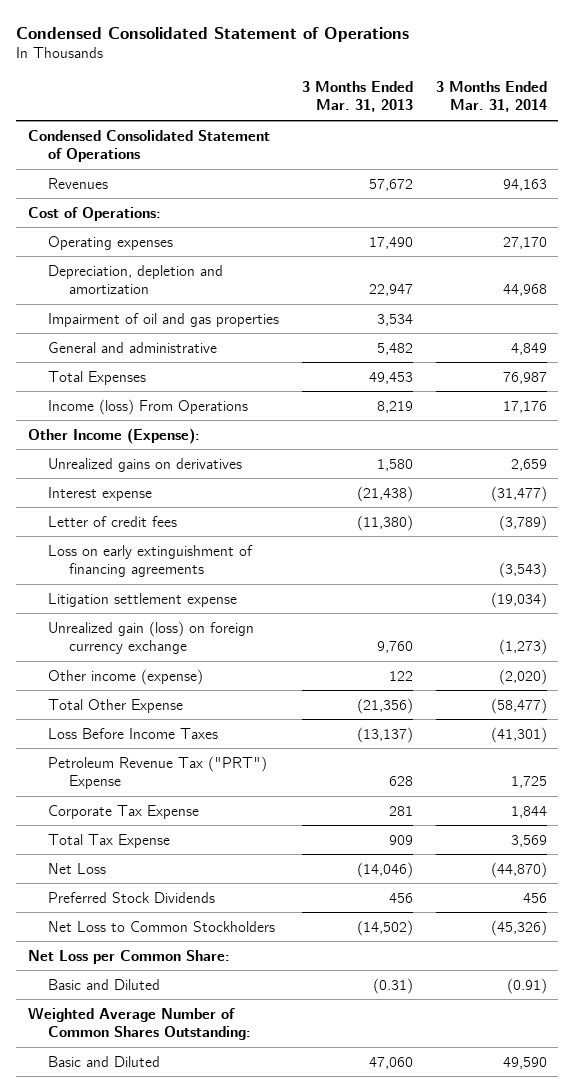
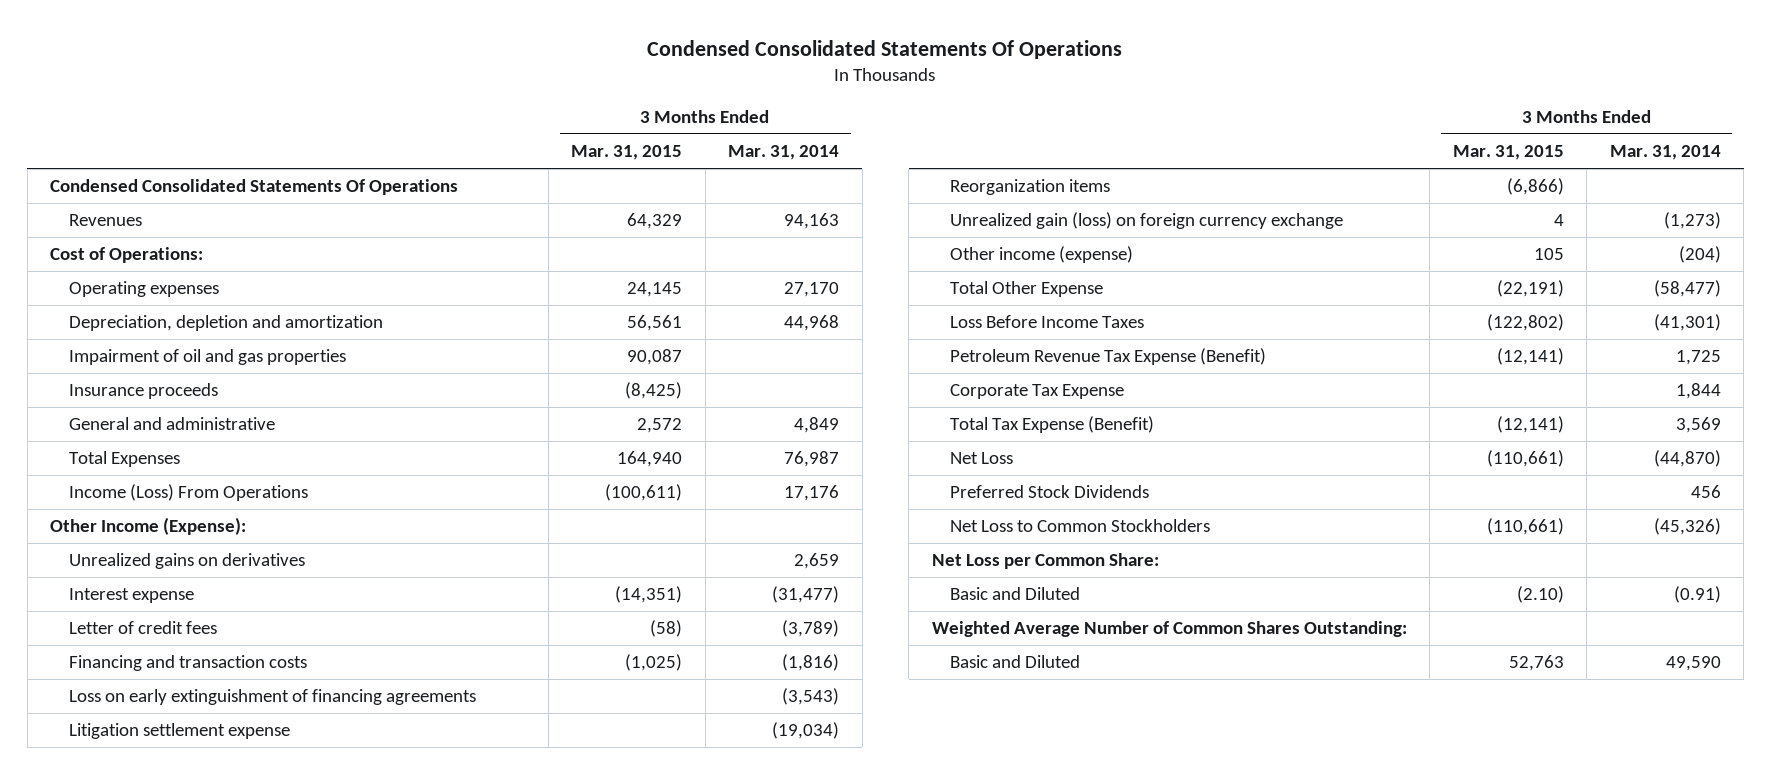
[16,26,410,42] Condensed Consolidated Statement of Operations -> [647,40,1123,60] Condensed Consolidated Statements Of Operations
[301,81,413,113] 3 Months Ended Mar. 31, 2013 -> none
none -> [571,145,683,161] Mar. 31, 2015
[27,129,270,162] Condensed Consolidated Statement of Operations -> [50,179,459,196] Condensed Consolidated Statements Of Operations
none -> [68,383,218,400] Insurance proceeds
[48,398,249,415] Income (loss) From Operations -> [68,484,308,502] Income (Loss) From Operations
none -> [68,655,307,672] Financing and transaction costs
none -> [950,179,1111,196] Reorganization items
[498,668,547,685] (2,020) -> [1678,246,1721,264] (204)
[48,755,268,789] Petroleum Revenue Tax ("PRT") Expense -> [950,348,1267,366] Petroleum Revenue Tax Expense (Benefit)
[48,833,171,848] Total Tax Expense -> [950,416,1155,434] Total Tax Expense (Benefit)

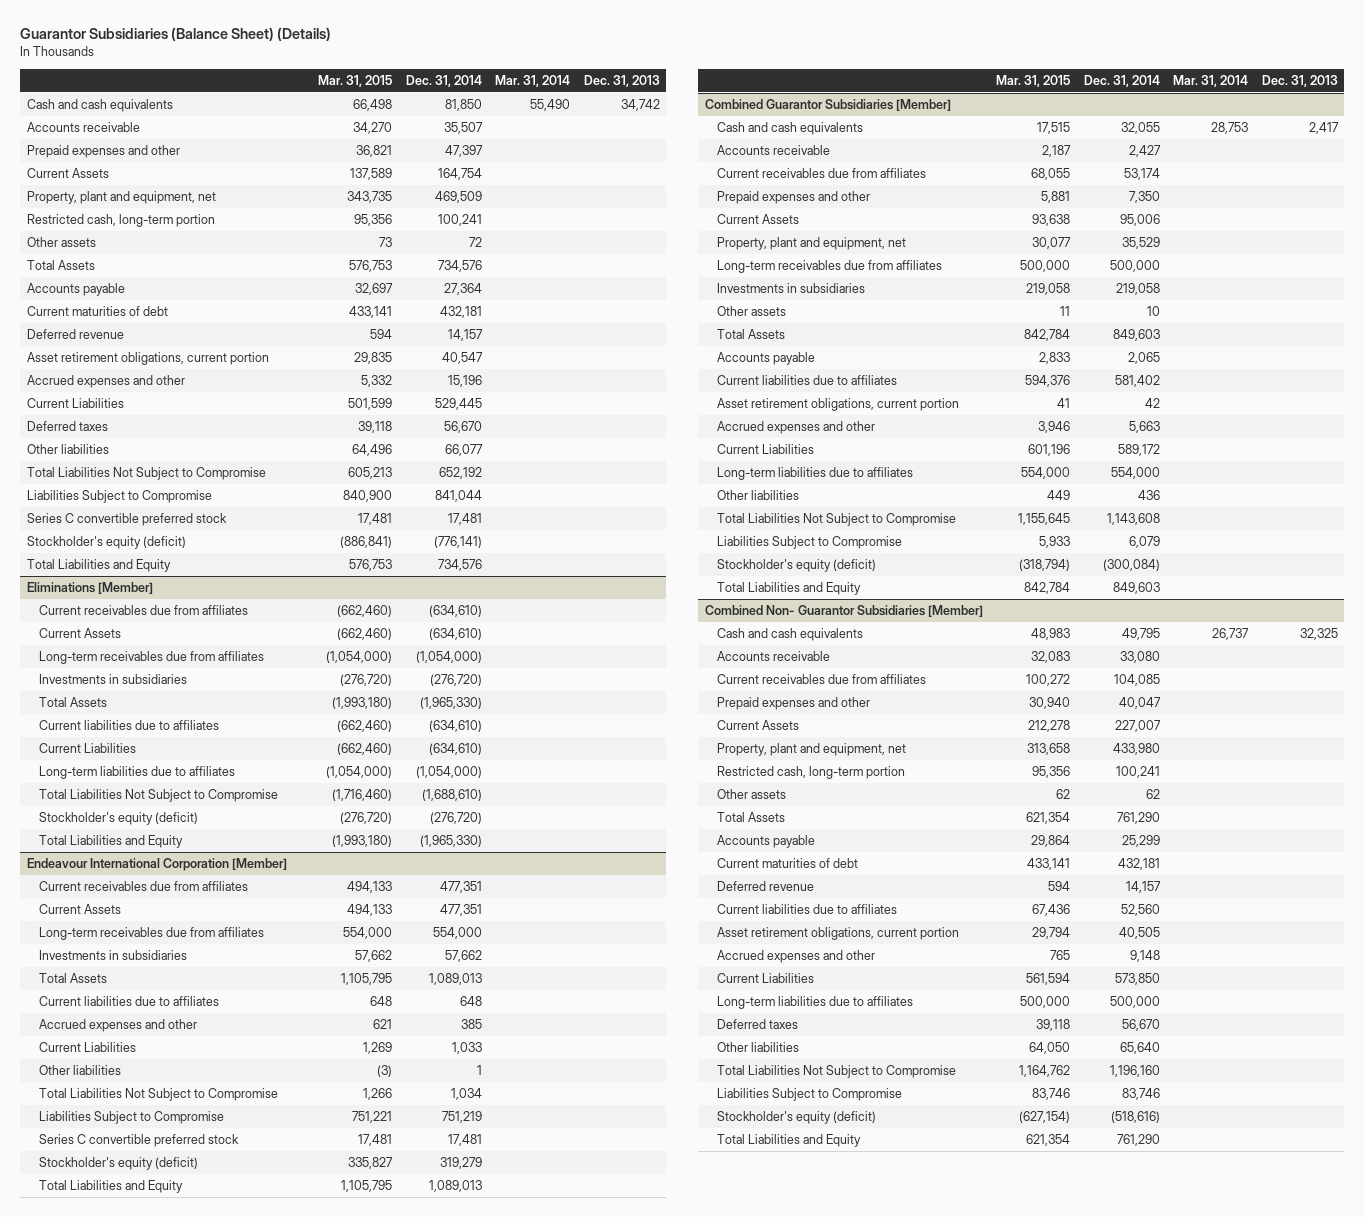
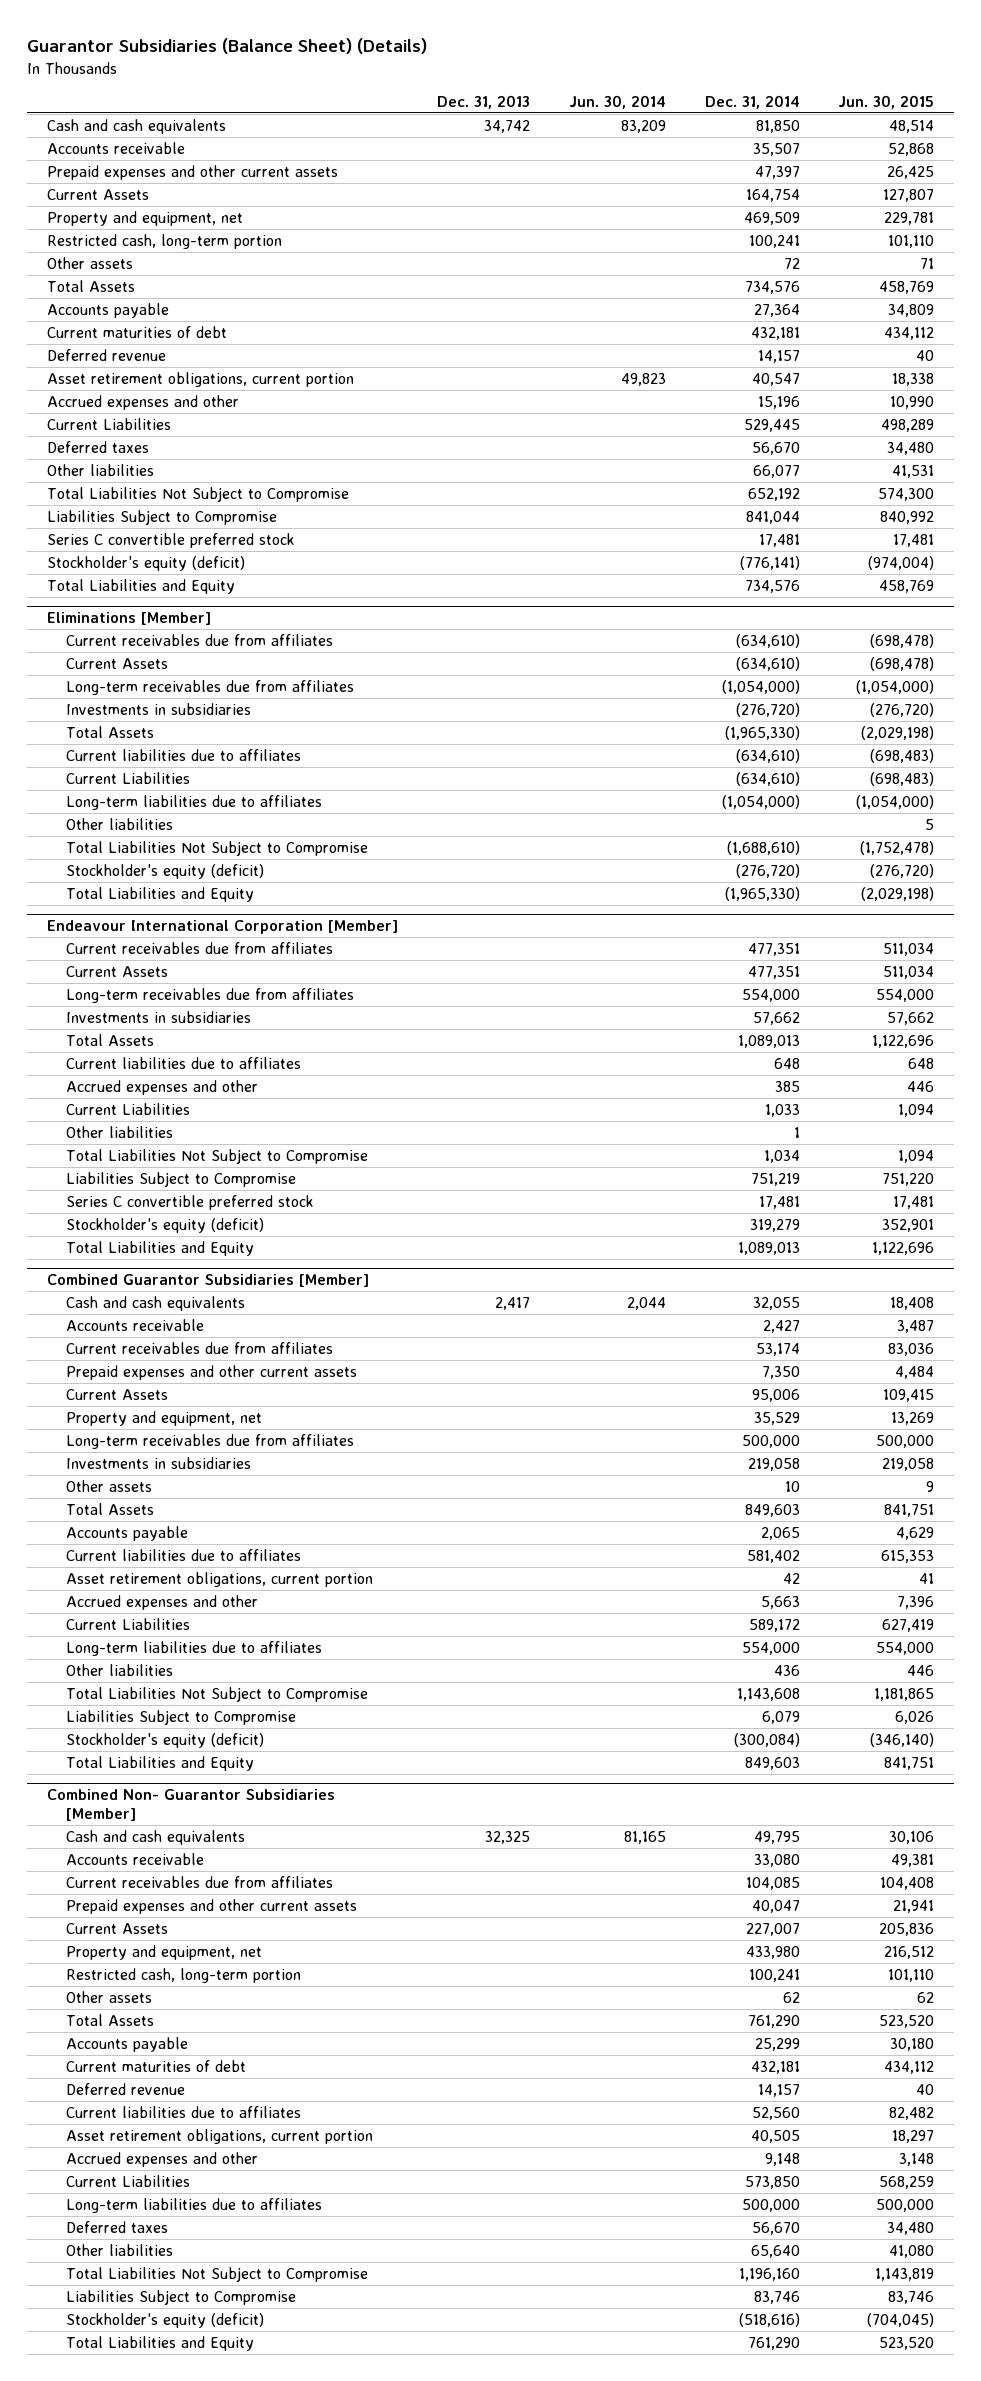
[318,75,393,88] Mar. 31, 2015 -> none
[495,75,571,88] Mar. 31, 2014 -> none
none -> [568,94,666,109] Jun. 30, 2014
none -> [838,94,935,109] Jun. 30, 2015
[26,145,180,159] Prepaid expenses and other -> [46,164,338,180] Prepaid expenses and other current assets
[26,191,216,205] Property, plant and equipment, net -> [46,210,243,226] Property and equipment, net
none -> [65,817,173,830] Other liabilities
[716,191,870,205] Prepaid expenses and other -> [65,1364,357,1380] Prepaid expenses and other current assets
[716,237,906,251] Property, plant and equipment, net -> [65,1410,262,1426] Property and equipment, net
[716,697,870,711] Prepaid expenses and other -> [65,1898,357,1914] Prepaid expenses and other current assets
[716,743,906,757] Property, plant and equipment, net -> [65,1944,262,1960] Property and equipment, net

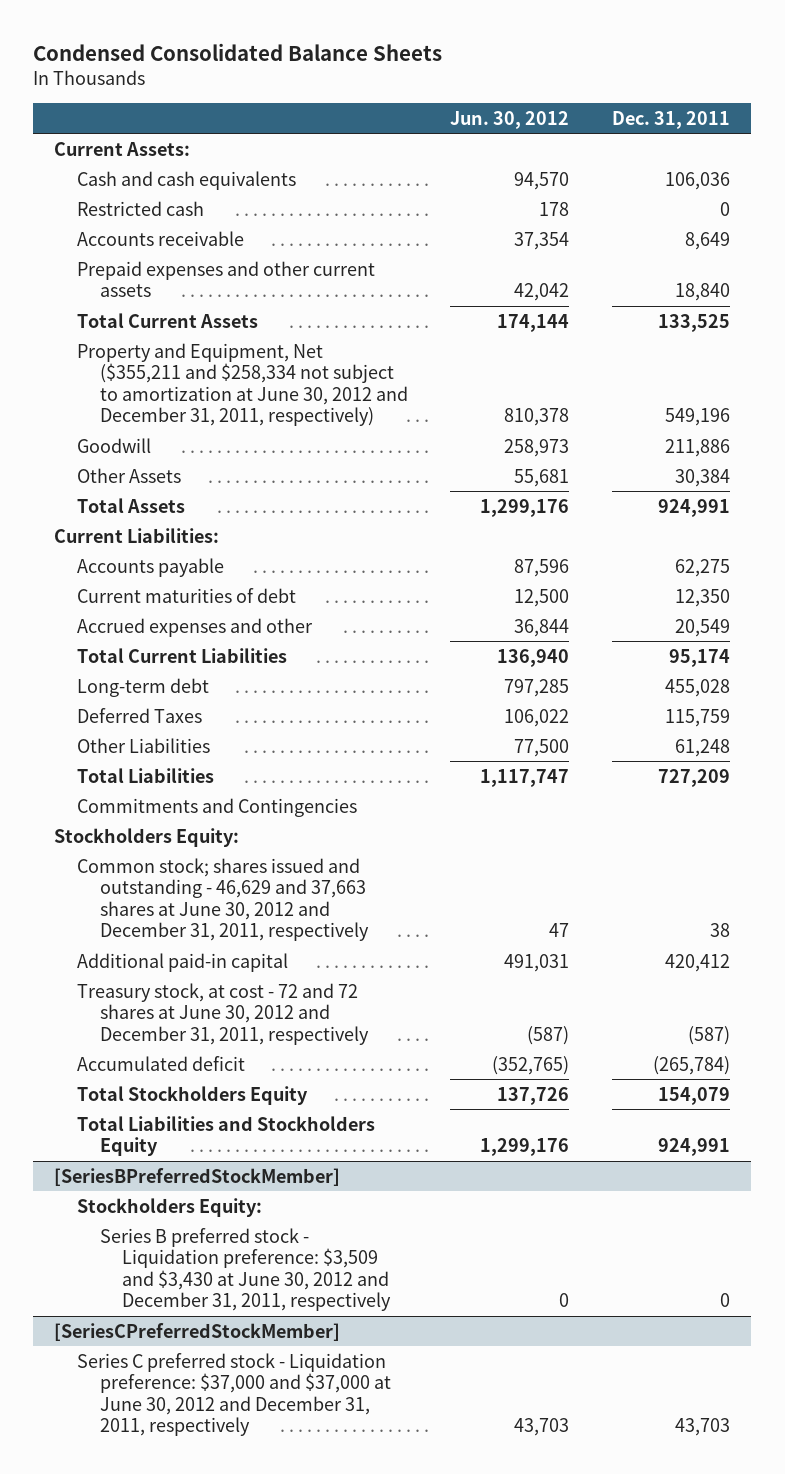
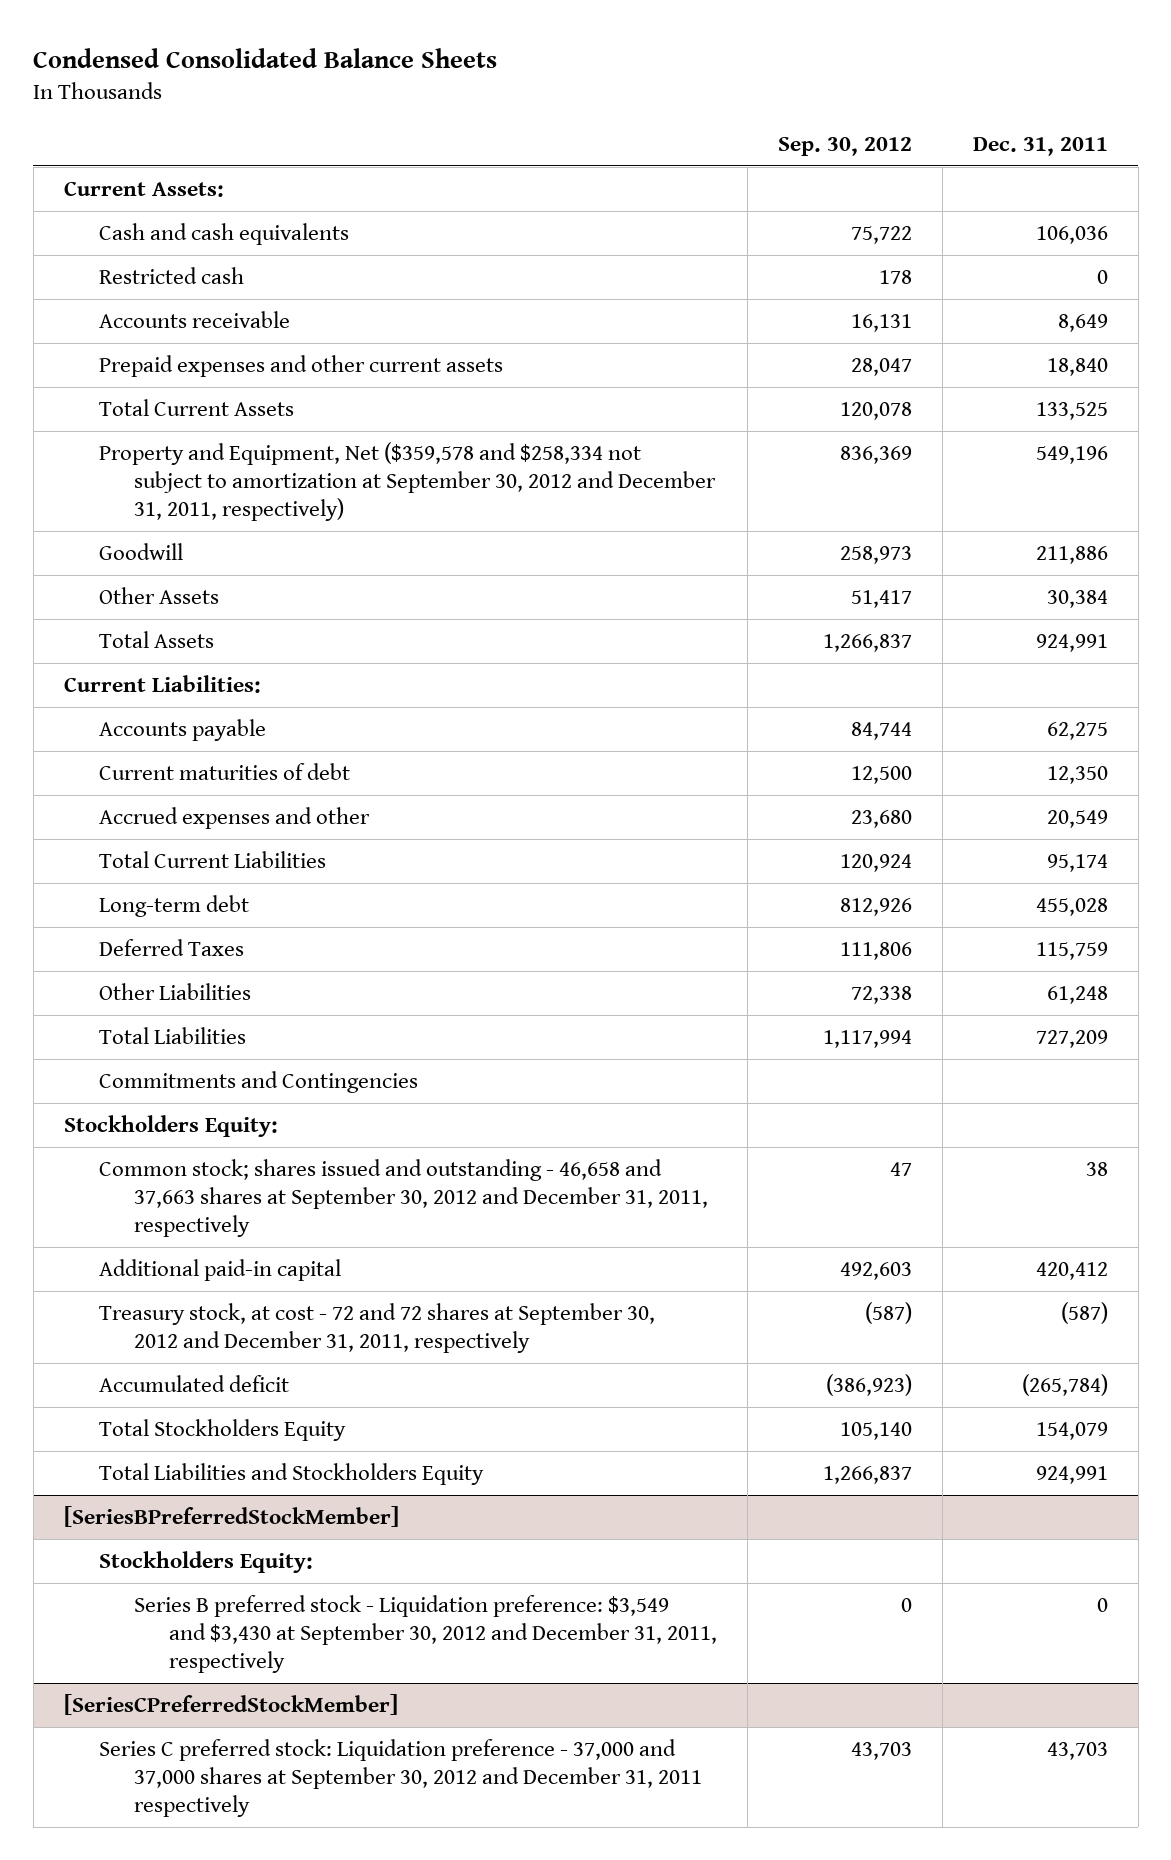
[450,110,570,129] Jun. 30, 2012 -> none
none -> [777,136,912,156] Sep. 30, 2012
[76,342,408,427] Property and Equipment, Net ($355,211 and $258,334 not subject to amortization at June 30, 2012 and December 31, 2011, respectively) -> [98,442,716,522] Property and Equipment, Net ($359,578 and $258,334 not subject to amortization at September 30, 2012 and December 31, 2011, respectively)
[76,857,369,942] Common stock; shares issued and outstanding - 46,629 and 37,663 shares at June 30, 2012 and December 31, 2011, respectively -> [98,1159,708,1238] Common stock; shares issued and outstanding - 46,658 and 37,663 shares at September 30, 2012 and December 31, 2011, respectively
[76,982,369,1045] Treasury stock, at cost - 72 and 72 shares at June 30, 2012 and December 31, 2011, respectively -> [98,1303,655,1354] Treasury stock, at cost - 72 and 72 shares at September 30, 2012 and December 31, 2011, respectively
[99,1227,392,1312] Series B preferred stock - Liquidation preference: $3,509 and $3,430 at June 30, 2012 and December 31, 2011, respectively -> [133,1595,717,1674] Series B preferred stock - Liquidation preference: $3,549 and $3,430 at September 30, 2012 and December 31, 2011, respectively
[76,1352,391,1437] Series C preferred stock - Liquidation preference: $37,000 and $37,000 at June 30, 2012 and December 31, 2011, respectively -> [98,1739,702,1818] Series C preferred stock: Liquidation preference - 37,000 and 37,000 shares at September 30, 2012 and December 31, 2011 respectively

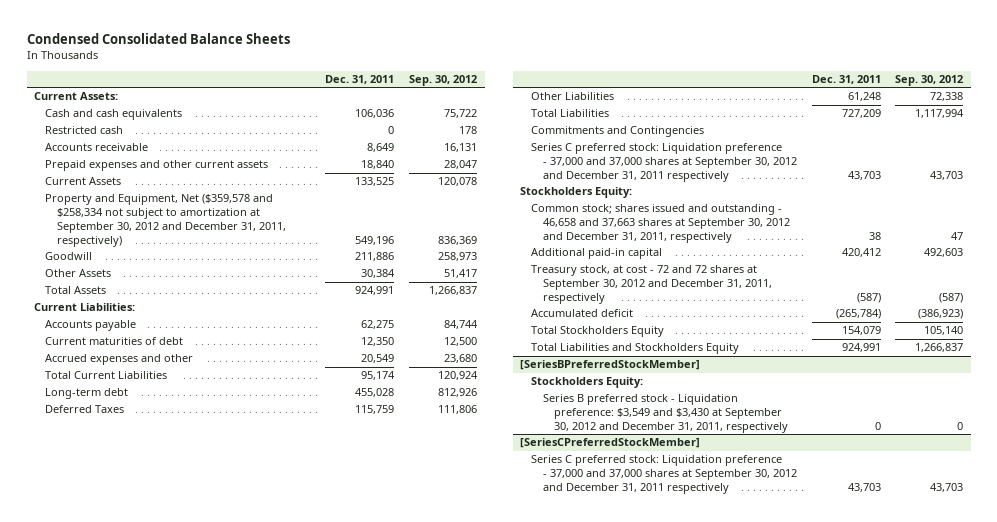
[98,399,294,417] Total Current Assets -> [45,177,122,186] Current Assets
none -> [531,143,797,182] Series C preferred stock: Liquidation preference - 37,000 and 37,000 shares at September 30, 2012 and December 31, 2011 respectively

